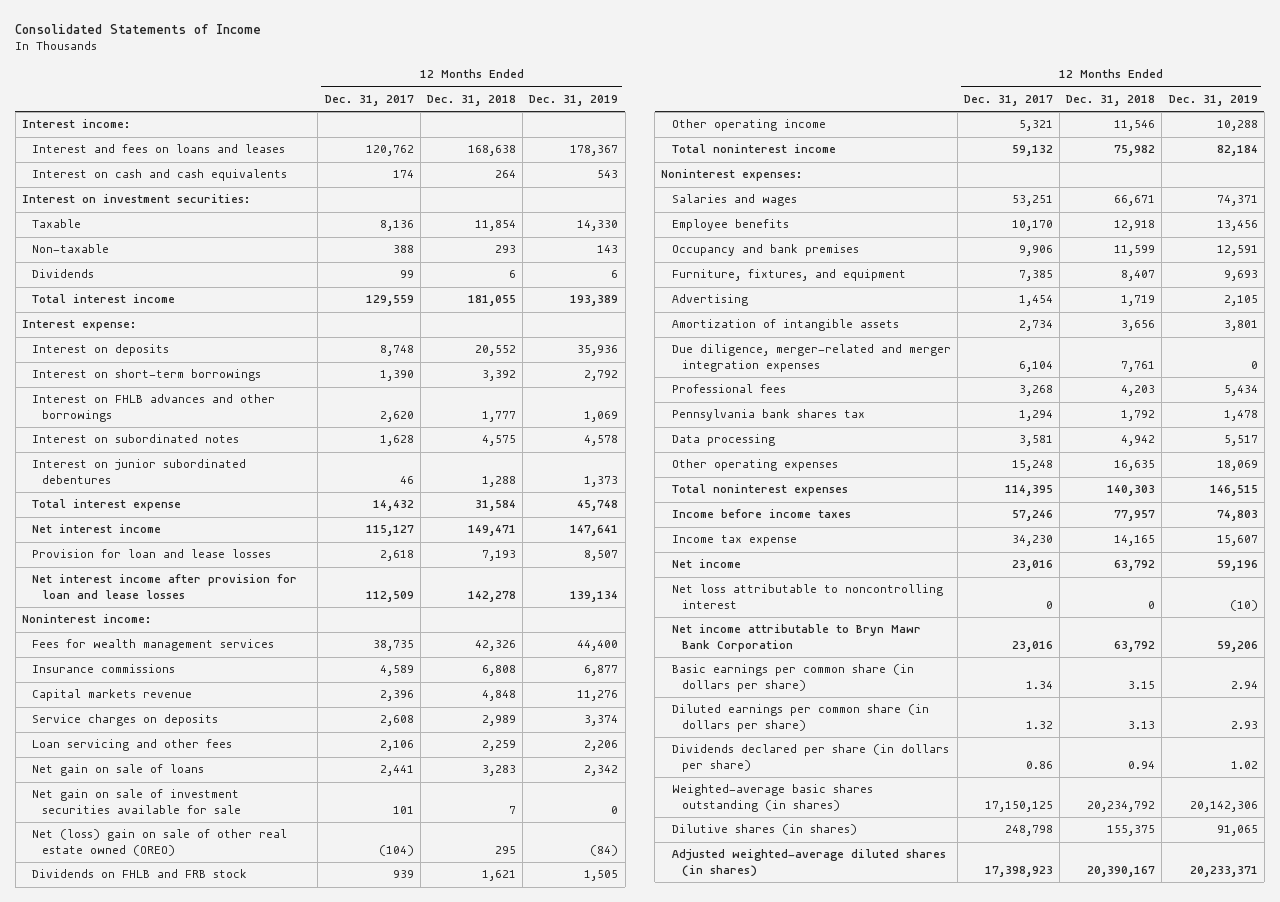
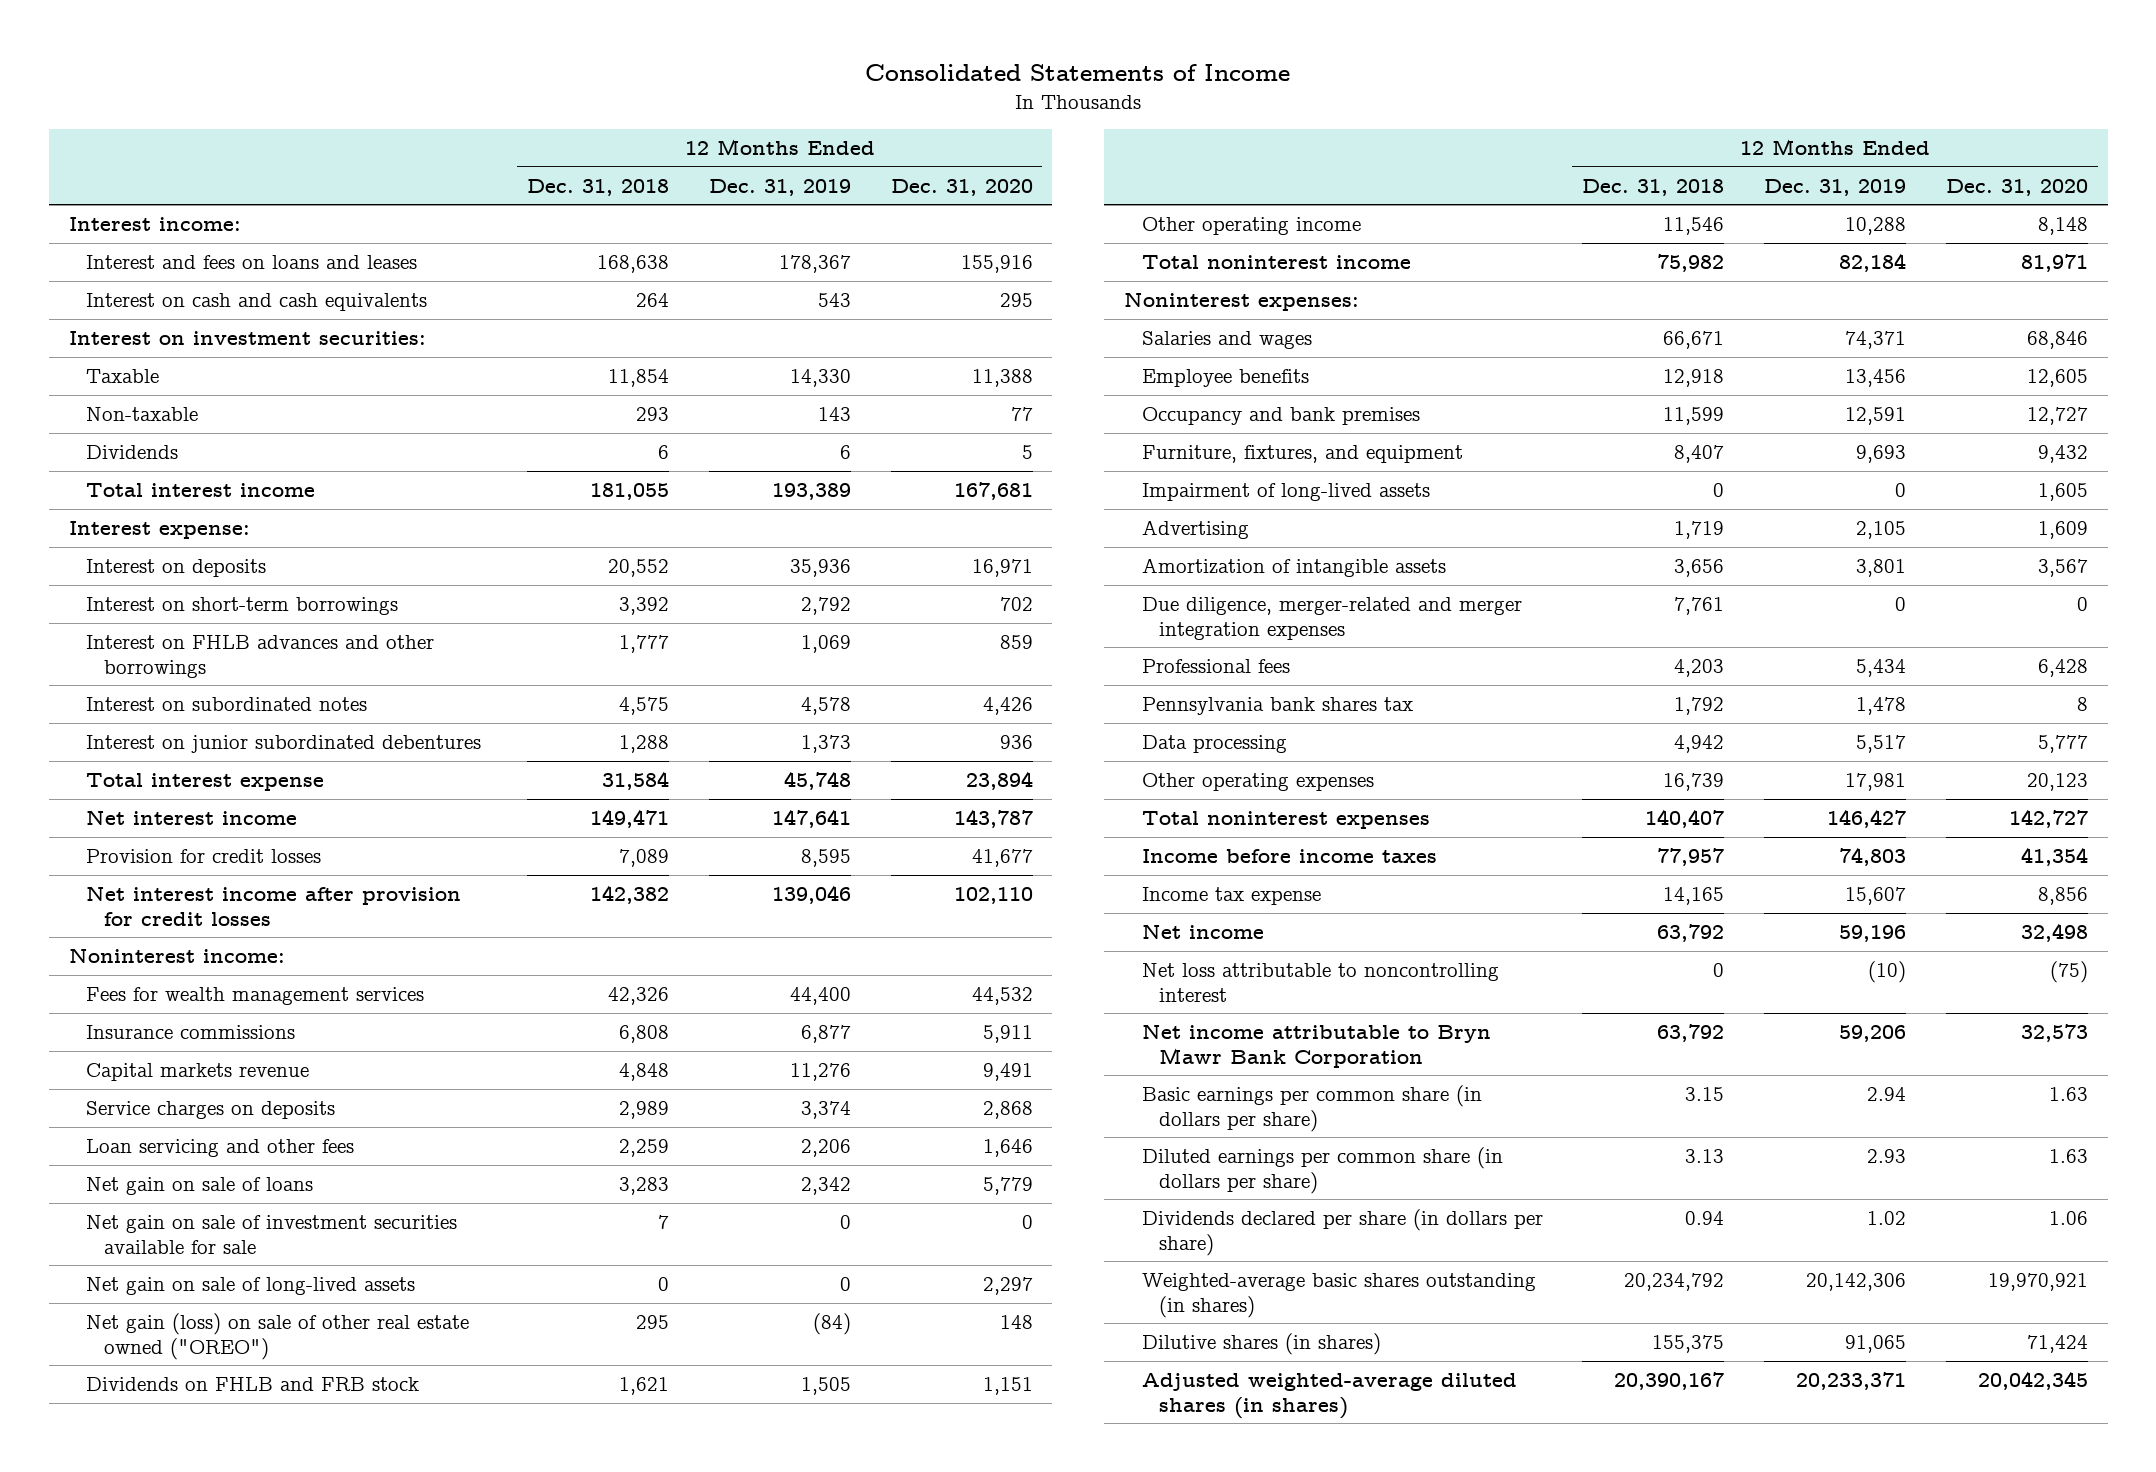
[324,94,414,106] Dec. 31, 2017 -> none
none -> [890,178,1033,196] Dec. 31, 2020
[32,549,272,559] Provision for loan and lease losses -> none
none -> [86,848,322,863] Provision for credit losses
[32,574,298,599] Net interest income after provision for loan and lease losses -> [86,885,462,926] Net interest income after provision for credit losses
[468,590,517,602] 142,278 -> [590,884,670,904] 142,382
[570,590,619,602] 139,134 -> [771,884,851,904] 139,046
none -> [86,1276,416,1295] Net gain on sale of long-lived assets
[32,829,288,856] Net (loss) gain on sale of other real estate owned (OREO) -> [86,1312,470,1360] Net gain (loss) on sale of other real estate owned ("OREO")
none -> [1141,482,1430,501] Impairment of long-lived assets
[1114,460,1156,472] 16,635 -> [1663,772,1725,791] 16,739
[1216,460,1258,472] 18,069 -> [1845,772,1907,791] 17,981
[1107,485,1156,497] 140,303 -> [1645,808,1725,828] 140,407
[1209,485,1258,497] 146,515 -> [1827,808,1907,828] 146,427

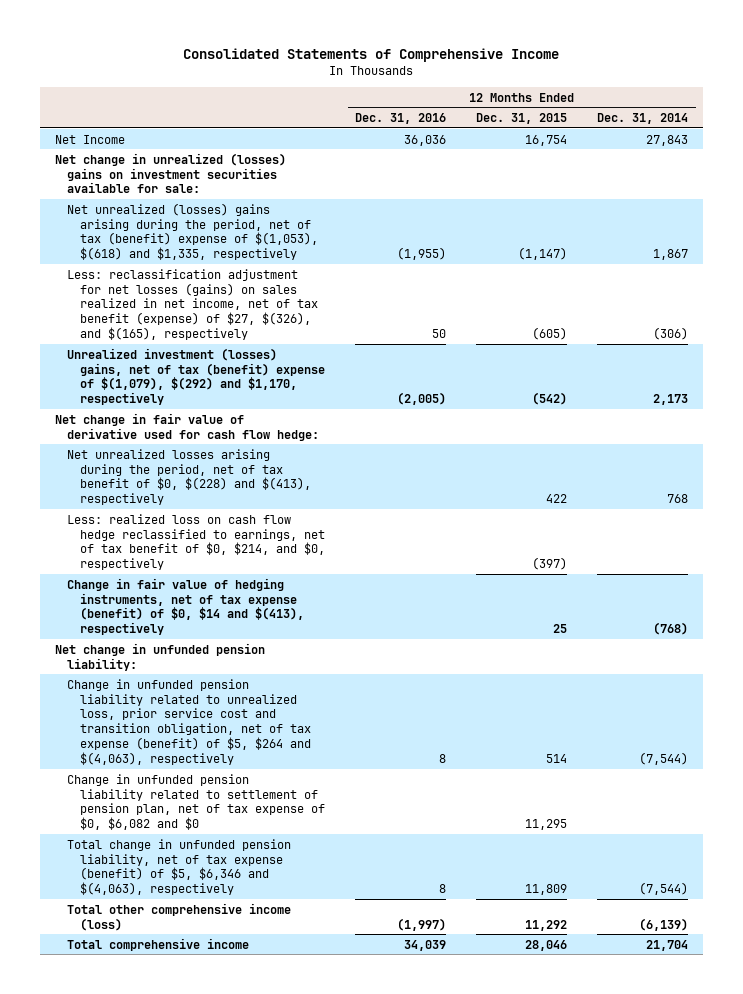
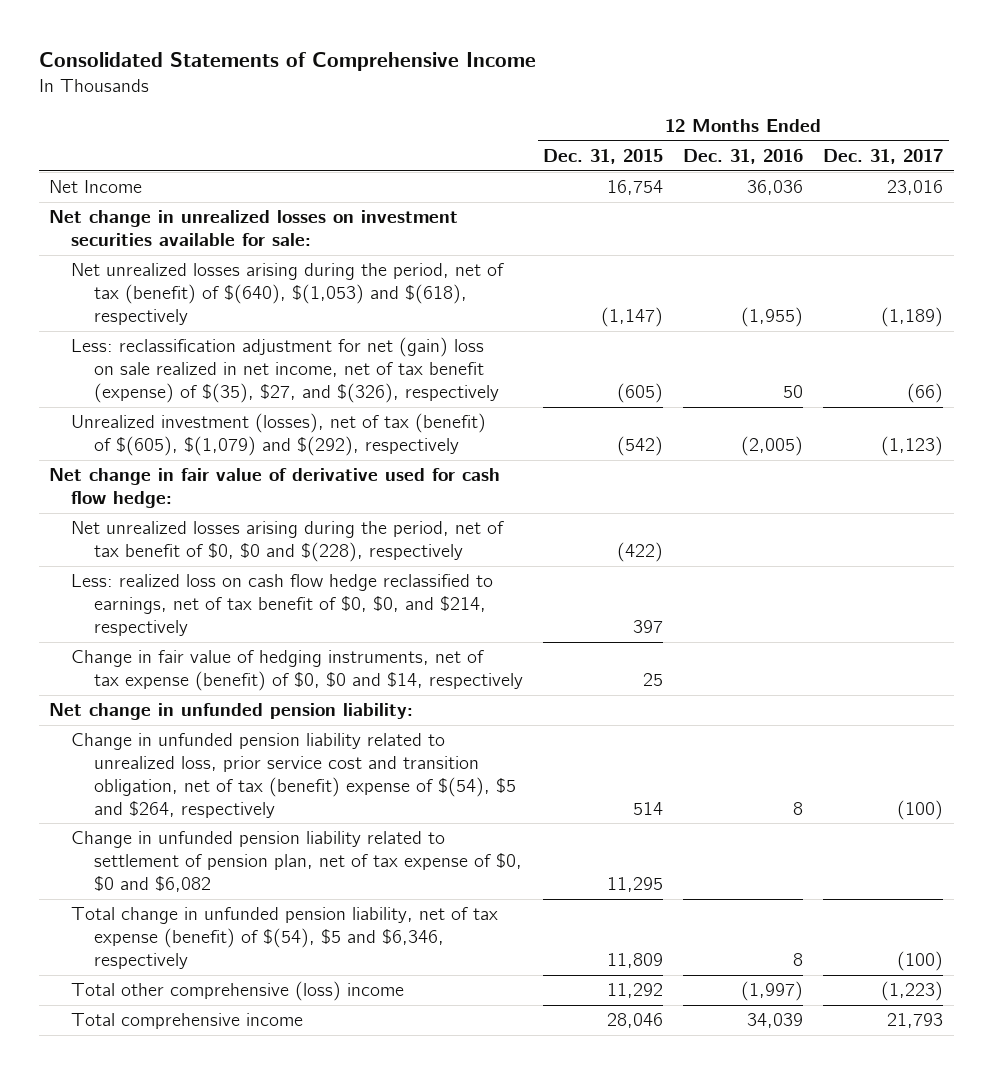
[597,113,689,125] Dec. 31, 2014 -> none
none -> [823,149,944,165] Dec. 31, 2017
[54,152,286,194] Net change in unrealized (losses) gains on investment securities available for sale: -> [48,210,458,247] Net change in unrealized losses on investment securities available for sale:
[67,202,318,261] Net unrealized (losses) gains arising during the period, net of tax (benefit) expense of $(1,053), $(618) and $1,335, respectively -> [71,263,505,325] Net unrealized losses arising during the period, net of tax (benefit) of $(640), $(1,053) and $(618), respectively
[67,268,318,341] Less: reclassification adjustment for net losses (gains) on sales realized in net income, net of tax benefit (expense) of $27, $(326), and $(165), respectively -> [71,337,499,403] Less: reclassification adjustment for net (gain) loss on sale realized in net income, net of tax benefit (expense) of $(35), $27, and $(326), respectively
[67,347,325,406] Unrealized investment (losses) gains, net of tax (benefit) expense of $(1,079), $(292) and $1,170, respectively -> [71,413,487,457] Unrealized investment (losses), net of tax (benefit) of $(605), $(1,079) and $(292), respectively
[67,448,311,506] Net unrealized losses arising during the period, net of tax benefit of $0, $(228) and $(413), respectively -> [71,521,505,563] Net unrealized losses arising during the period, net of tax benefit of $0, $0 and $(228), respectively
[546,494,568,504] 422 -> [616,542,663,563] (422)
[67,513,325,571] Less: realized loss on cash flow hedge reclassified to earnings, net of tax benefit of $0, $214, and $0, respectively -> [71,574,494,636] Less: realized loss on cash flow hedge reclassified to earnings, net of tax benefit of $0, $0, and $214, respectively
[532,557,568,571] (397) -> [632,619,663,633] 397
[67,577,304,636] Change in fair value of hedging instruments, net of tax expense (benefit) of $0, $14 and $(413), respectively -> [71,650,523,692] Change in fair value of hedging instruments, net of tax expense (benefit) of $0, $0 and $14, respectively
[67,678,311,766] Change in unfunded pension liability related to unrealized loss, prior service cost and transition obligation, net of tax expense (benefit) of $5, $264 and $(4,063), respectively -> [71,733,516,818] Change in unfunded pension liability related to unrealized loss, prior service cost and transition obligation, net of tax (benefit) expense of $(54), $5 and $264, respectively
[67,773,325,831] Change in unfunded pension liability related to settlement of pension plan, net of tax expense of $0, $6,082 and $0 -> [71,831,522,892] Change in unfunded pension liability related to settlement of pension plan, net of tax expense of $0, $0 and $6,082
[67,838,292,896] Total change in unfunded pension liability, net of tax expense (benefit) of $5, $6,346 and $(4,063), respectively -> [71,907,499,969] Total change in unfunded pension liability, net of tax expense (benefit) of $(54), $5 and $6,346, respectively
[67,902,292,931] Total other comprehensive income (loss) -> [71,981,405,1002] Total other comprehensive (loss) income

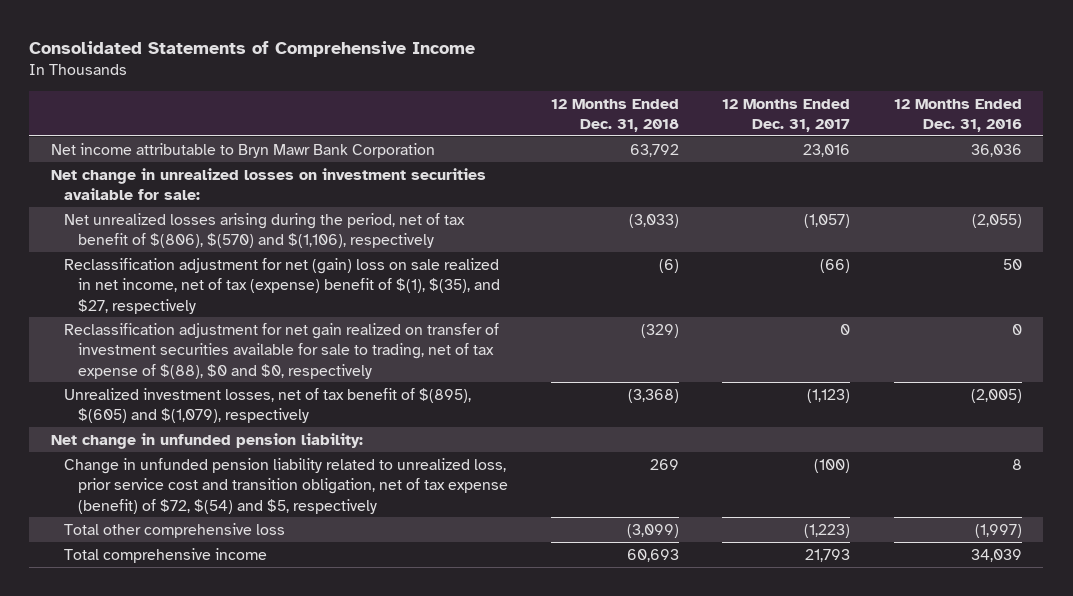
[542,149,663,165] Dec. 31, 2015 -> none
none -> [550,98,679,133] 12 Months Ended Dec. 31, 2018
[48,180,142,194] Net Income -> [50,142,435,158] Net income attributable to Bryn Mawr Bank Corporation
[48,468,500,509] Net change in fair value of derivative used for cash flow hedge: -> none
[71,521,505,563] Net unrealized losses arising during the period, net of tax benefit of $0, $0 and $(228), respectively -> none
[71,574,494,636] Less: realized loss on cash flow hedge reclassified to earnings, net of tax benefit of $0, $0, and $214, respectively -> none
[71,650,523,692] Change in fair value of hedging instruments, net of tax expense (benefit) of $0, $0 and $14, respectively -> none
[71,263,505,325] Net unrealized losses arising during the period, net of tax (benefit) of $(640), $(1,053) and $(618), respectively -> [64,212,466,249] Net unrealized losses arising during the period, net of tax benefit of $(806), $(570) and $(1,106), respectively
[741,306,804,327] (1,955) -> [971,213,1022,228] (2,055)
[881,306,944,327] (1,189) -> [804,213,851,228] (1,057)
[71,337,499,403] Less: reclassification adjustment for net (gain) loss on sale realized in net income, net of tax benefit (expense) of $(35), $27, and $(326), respectively -> [64,257,500,314] Reclassification adjustment for net (gain) loss on sale realized in net income, net of tax (expense) benefit of $(1), $(35), and $27, respectively
none -> [64,322,500,379] Reclassification adjustment for net gain realized on transfer of investment securities available for sale to trading, net of tax expense of $(88), $0 and $0, respectively
[71,413,487,457] Unrealized investment (losses), net of tax (benefit) of $(605), $(1,079) and $(292), respectively -> [64,387,472,424] Unrealized investment losses, net of tax benefit of $(895), $(605) and $(1,079), respectively
[71,831,522,892] Change in unfunded pension liability related to settlement of pension plan, net of tax expense of $0, $0 and $6,082 -> none
[71,907,499,969] Total change in unfunded pension liability, net of tax expense (benefit) of $(54), $5 and $6,346, respectively -> none
[71,733,516,818] Change in unfunded pension liability related to unrealized loss, prior service cost and transition obligation, net of tax (benefit) expense of $(54), $5 and $264, respectively -> [64,457,508,514] Change in unfunded pension liability related to unrealized loss, prior service cost and transition obligation, net of tax expense (benefit) of $72, $(54) and $5, respectively
[71,981,405,1002] Total other comprehensive (loss) income -> [64,522,286,538] Total other comprehensive loss

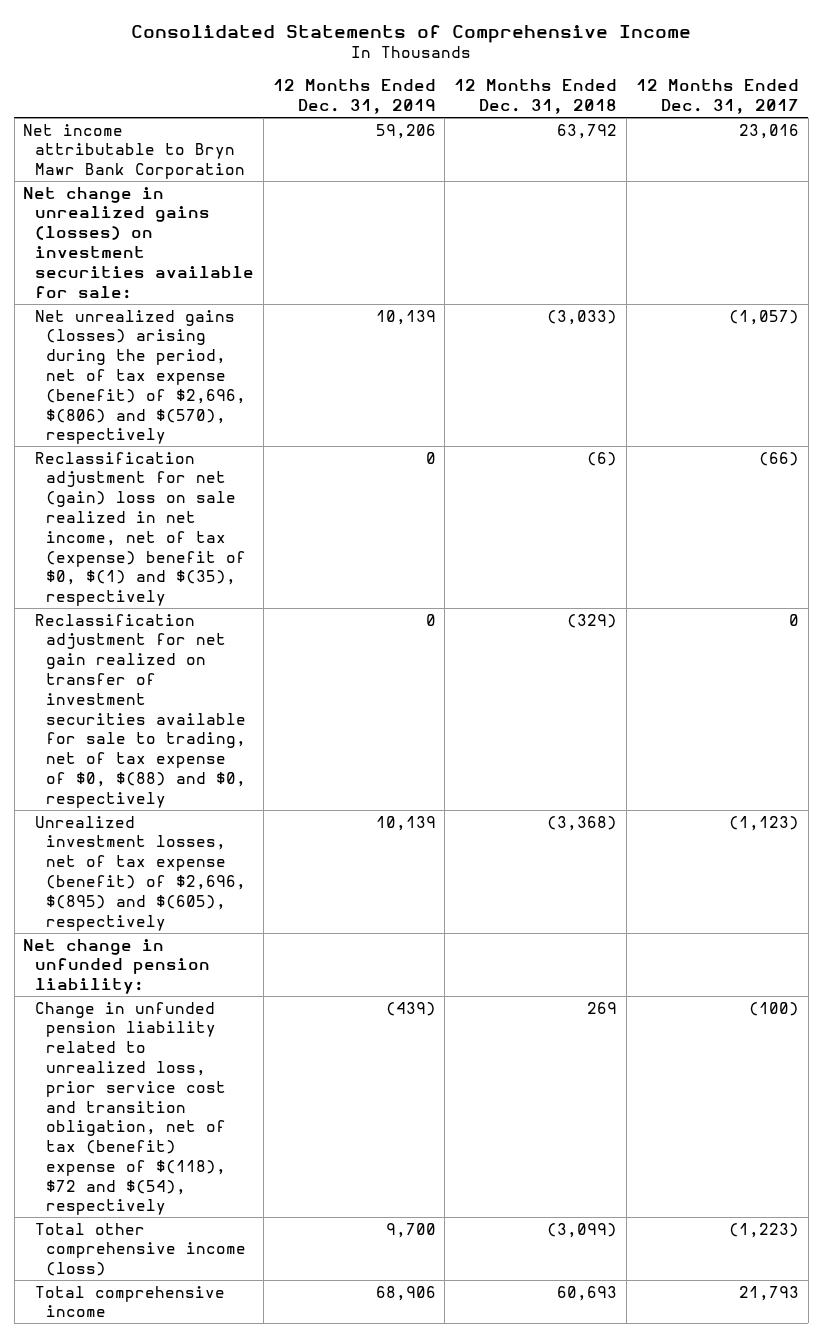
[893,98,1022,133] 12 Months Ended Dec. 31, 2016 -> none
none -> [272,79,436,115] 12 Months Ended Dec. 31, 2019
[50,167,486,201] Net change in unrealized losses on investment securities available for sale: -> [23,186,254,299] Net change in unrealized gains (losses) on investment securities available for sale:
[64,212,466,249] Net unrealized losses arising during the period, net of tax benefit of $(806), $(570) and $(1,106), respectively -> [34,309,247,445] Net unrealized gains (losses) arising during the period, net of tax expense (benefit) of $2,696, $(806) and $(570), respectively
[64,257,500,314] Reclassification adjustment for net (gain) loss on sale realized in net income, net of tax (expense) benefit of $(1), $(35), and $27, respectively -> [34,451,247,607] Reclassification adjustment for net (gain) loss on sale realized in net income, net of tax (expense) benefit of $0, $(1) and $(35), respectively
[64,322,500,379] Reclassification adjustment for net gain realized on transfer of investment securities available for sale to trading, net of tax expense of $(88), $0 and $0, respectively -> [34,613,247,808] Reclassification adjustment for net gain realized on transfer of investment securities available for sale to trading, net of tax expense of $0, $(88) and $0, respectively
[64,387,472,424] Unrealized investment losses, net of tax benefit of $(895), $(605) and $(1,079), respectively -> [34,815,247,931] Unrealized investment losses, net of tax expense (benefit) of $2,696, $(895) and $(605), respectively
[64,457,508,514] Change in unfunded pension liability related to unrealized loss, prior service cost and transition obligation, net of tax expense (benefit) of $72, $(54) and $5, respectively -> [34,1001,227,1216] Change in unfunded pension liability related to unrealized loss, prior service cost and transition obligation, net of tax (benefit) expense of $(118), $72 and $(54), respectively
[64,522,286,538] Total other comprehensive loss -> [34,1222,247,1277] Total other comprehensive income (loss)

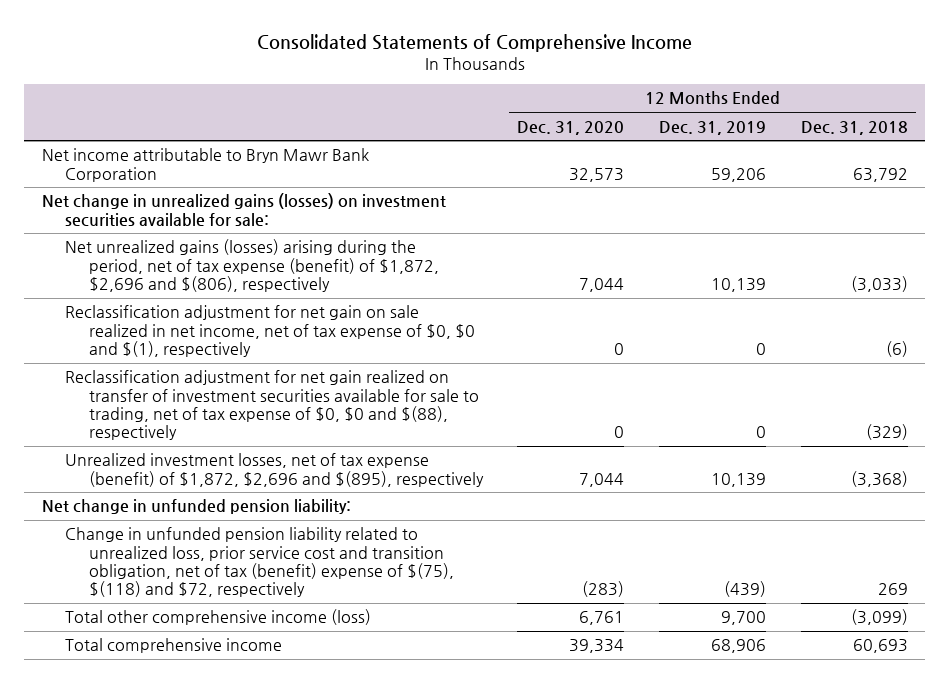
[635,79,799,115] 12 Months Ended Dec. 31, 2017 -> none
none -> [517,120,625,135] Dec. 31, 2020
[34,309,247,445] Net unrealized gains (losses) arising during the period, net of tax expense (benefit) of $2,696, $(806) and $(570), respectively -> [65,239,439,292] Net unrealized gains (losses) arising during the period, net of tax expense (benefit) of $1,872, $2,696 and $(806), respectively
[34,451,247,607] Reclassification adjustment for net (gain) loss on sale realized in net income, net of tax (expense) benefit of $0, $(1) and $(35), respectively -> [65,305,475,357] Reclassification adjustment for net gain on sale realized in net income, net of tax expense of $0, $0 and $(1), respectively
[34,613,247,808] Reclassification adjustment for net gain realized on transfer of investment securities available for sale to trading, net of tax expense of $0, $(88) and $0, respectively -> [65,370,479,441] Reclassification adjustment for net gain realized on transfer of investment securities available for sale to trading, net of tax expense of $0, $0 and $(88), respectively
[34,815,247,931] Unrealized investment losses, net of tax expense (benefit) of $2,696, $(895) and $(605), respectively -> [65,453,484,487] Unrealized investment losses, net of tax expense (benefit) of $1,872, $2,696 and $(895), respectively
[34,1001,227,1216] Change in unfunded pension liability related to unrealized loss, prior service cost and transition obligation, net of tax (benefit) expense of $(118), $72 and $(54), respectively -> [65,527,454,598] Change in unfunded pension liability related to unrealized loss, prior service cost and transition obligation, net of tax (benefit) expense of $(75), $(118) and $72, respectively

